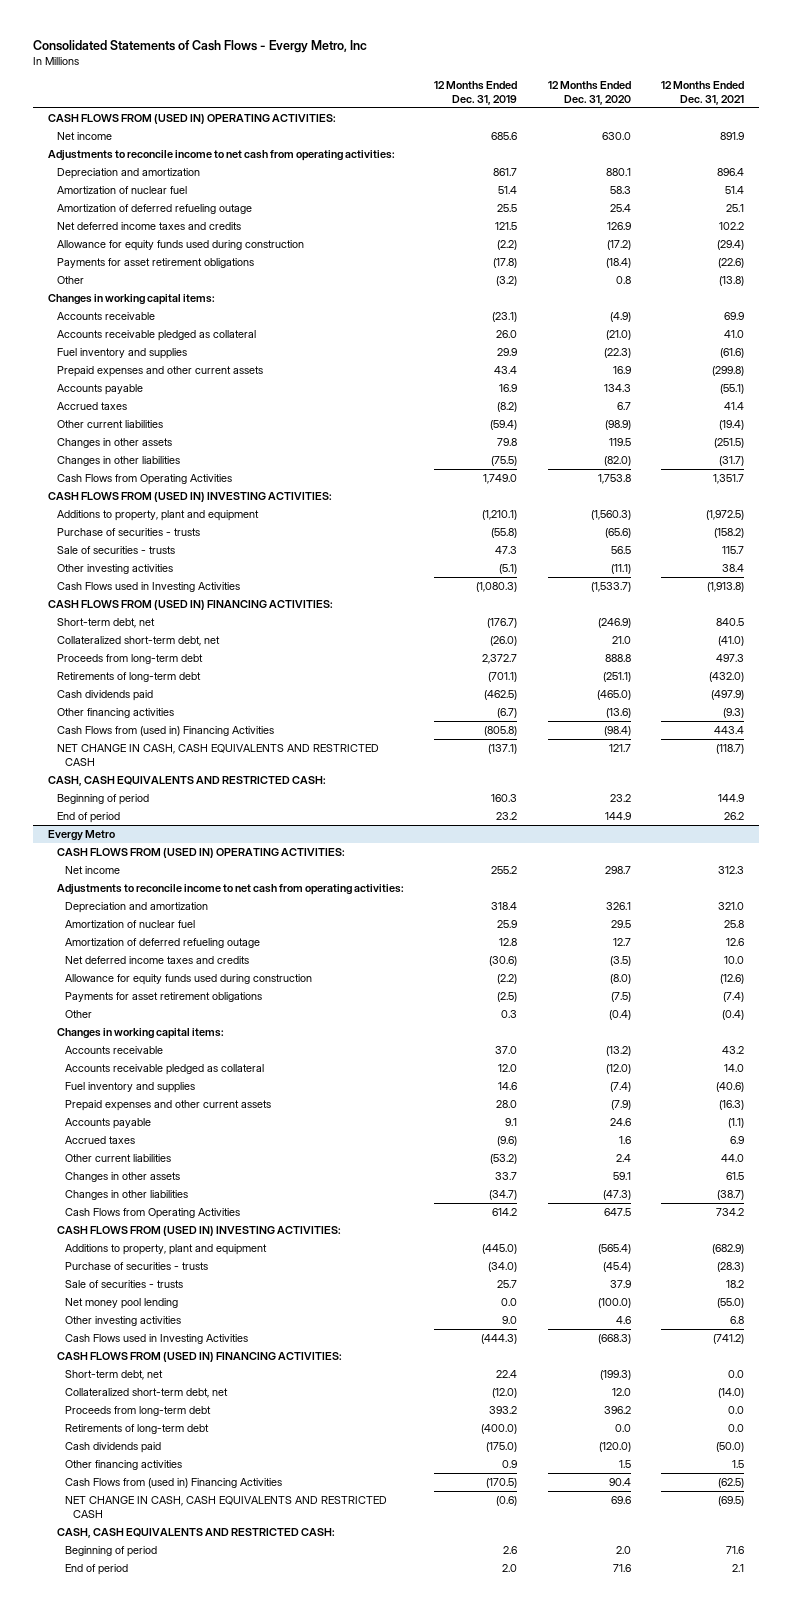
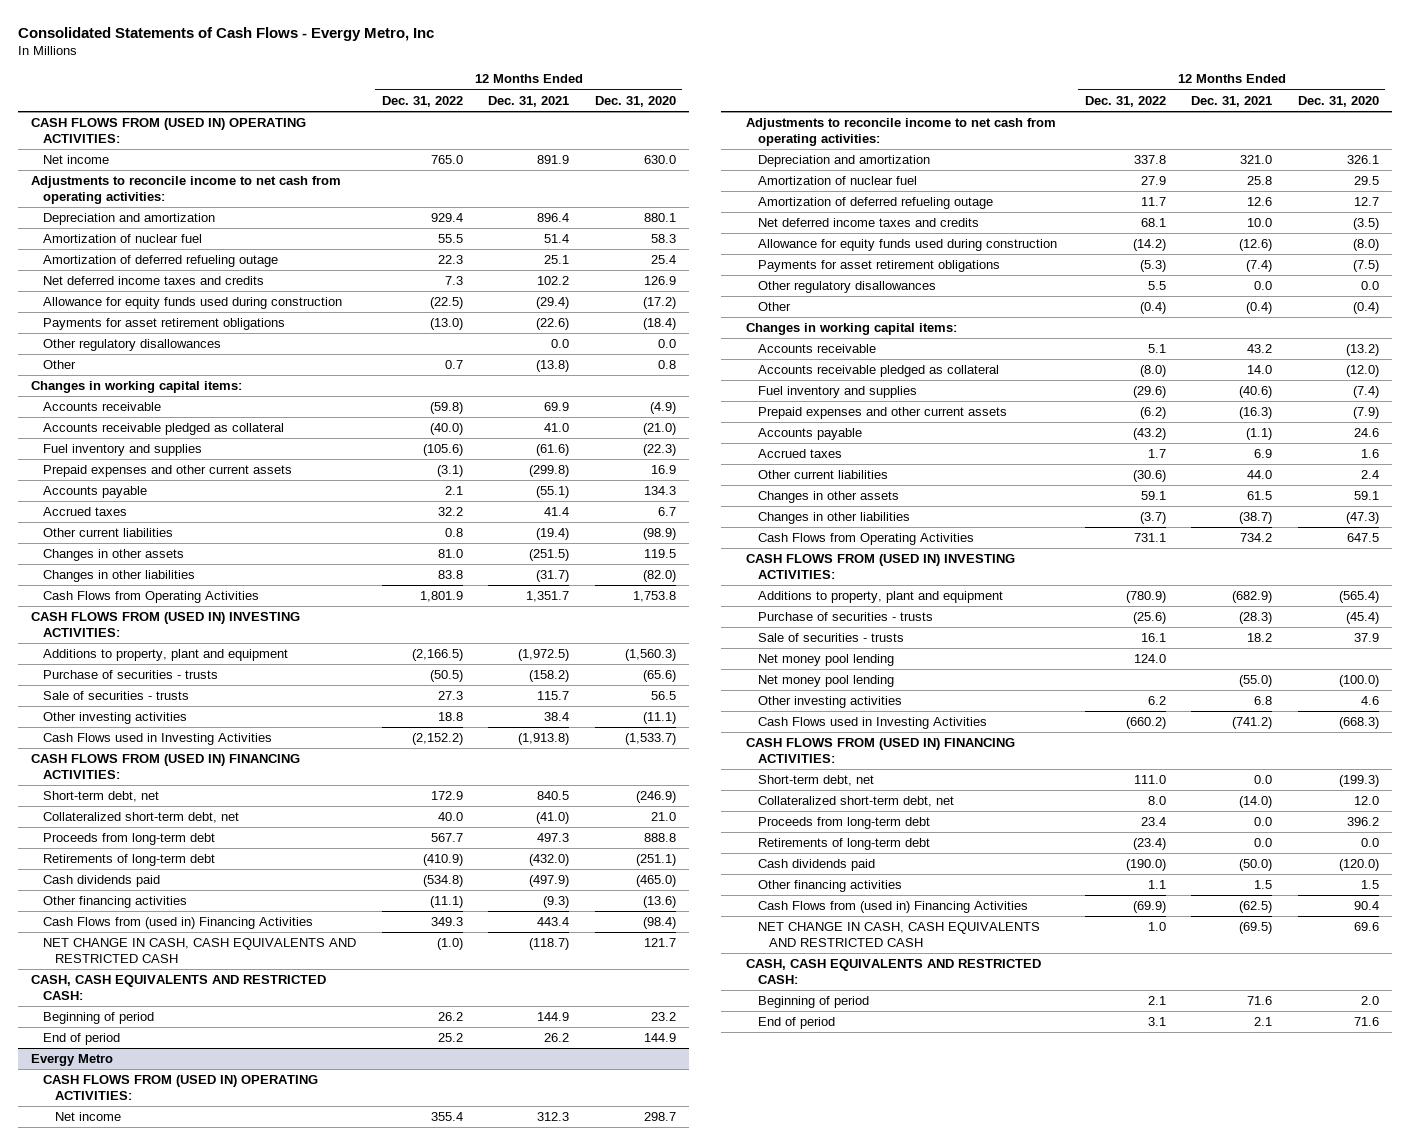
[434,80,518,105] 12 Months Ended Dec. 31, 2019 -> none
none -> [381,95,463,107] Dec. 31, 2022
none -> [42,339,221,352] Other regulatory disallowances
none -> [757,281,936,294] Other regulatory disallowances
none -> [757,654,894,667] Net money pool lending

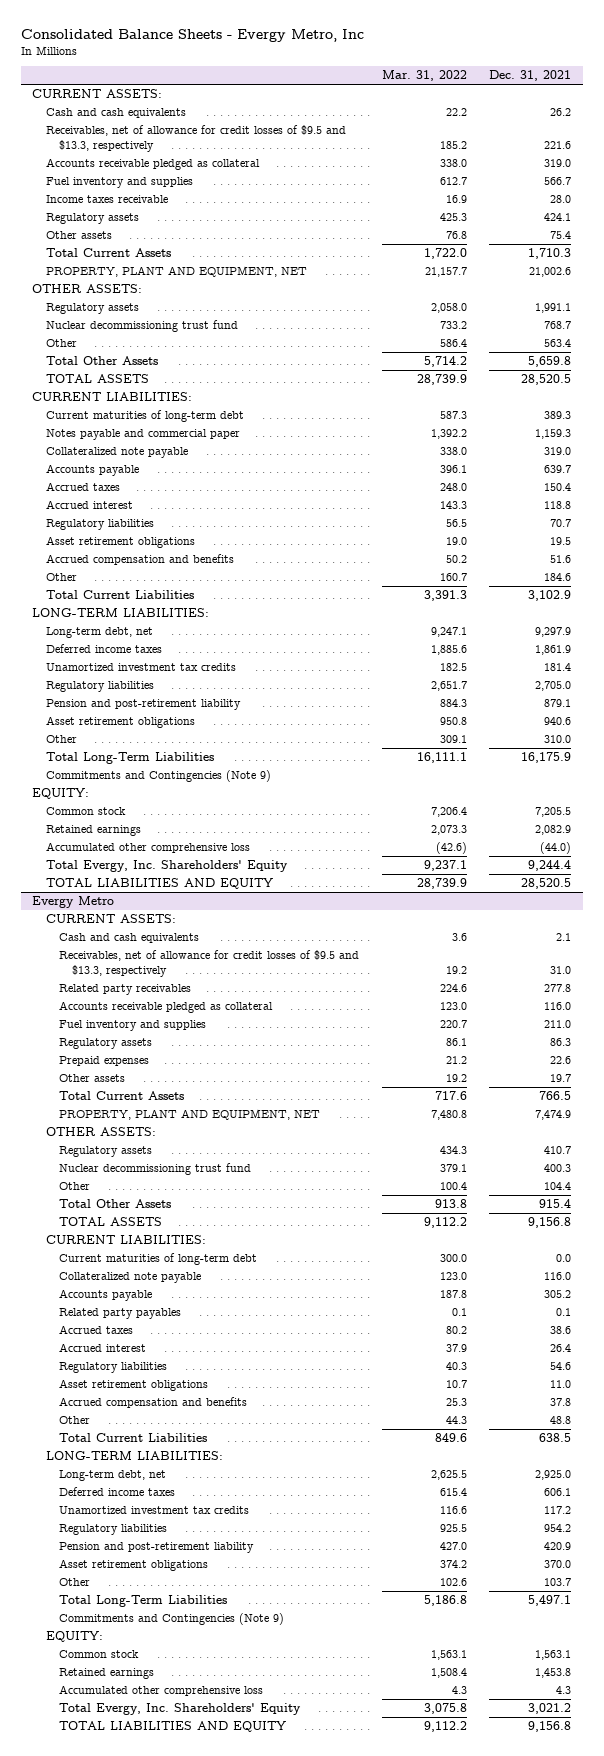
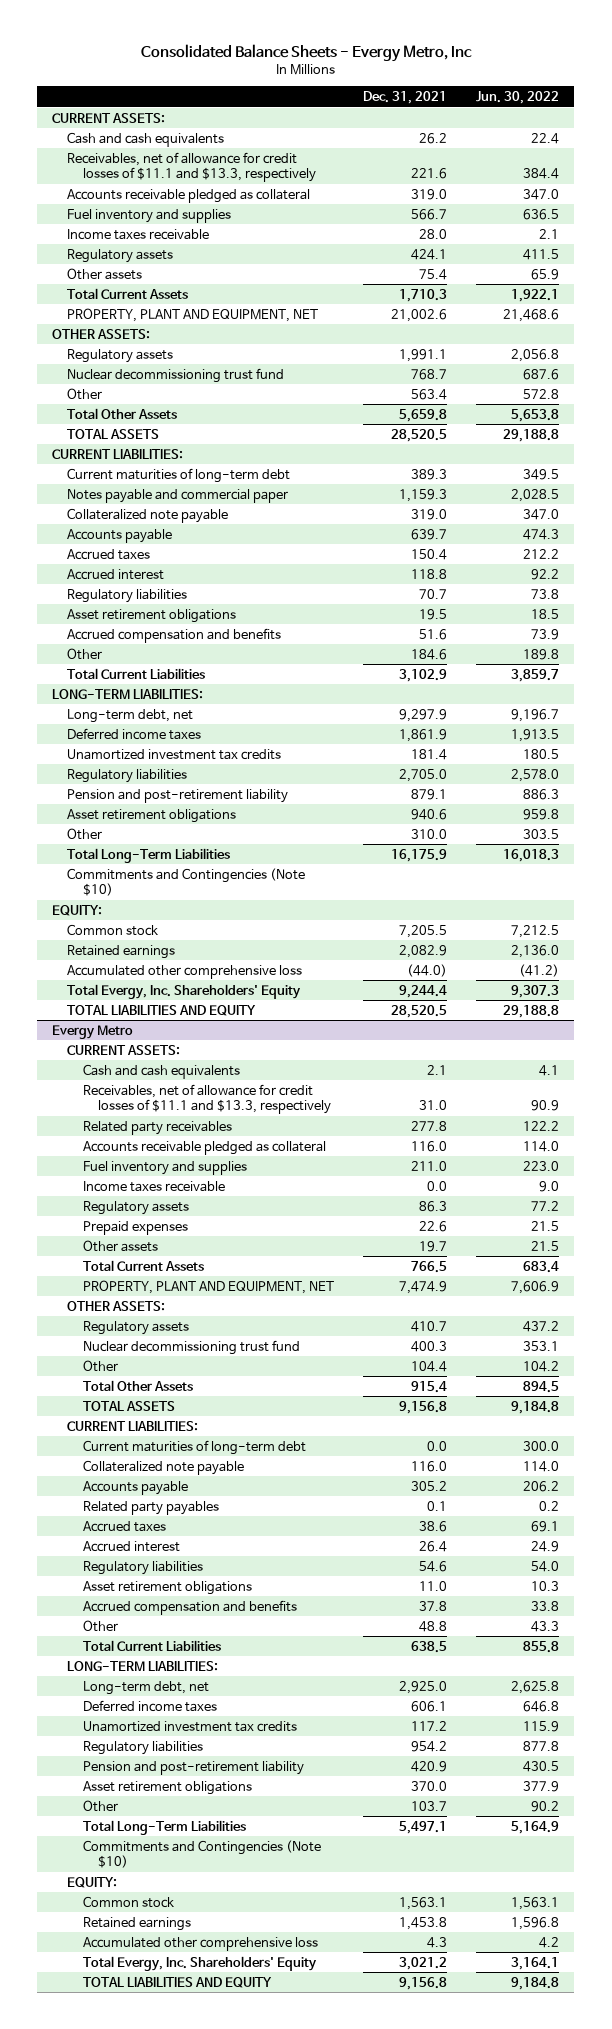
[381,70,467,82] Mar. 31, 2022 -> none
none -> [476,91,560,105] Jun. 30, 2022
[45,125,346,153] Receivables, net of allowance for credit losses of $9.5 and $13.3, respectively -> [67,151,316,183] Receivables, net of allowance for credit losses of $11.1 and $13.3, respectively
[45,770,271,783] Commitments and Contingencies (Note 9) -> [67,867,306,897] Commitments and Contingencies (Note $10)
[58,950,359,978] Receivables, net of allowance for credit losses of $9.5 and $13.3, respectively -> [82,1083,332,1115] Receivables, net of allowance for credit losses of $11.1 and $13.3, respectively
none -> [82,1180,225,1192] Income taxes receivable
[58,1613,284,1626] Commitments and Contingencies (Note 9) -> [82,1839,321,1869] Commitments and Contingencies (Note $10)

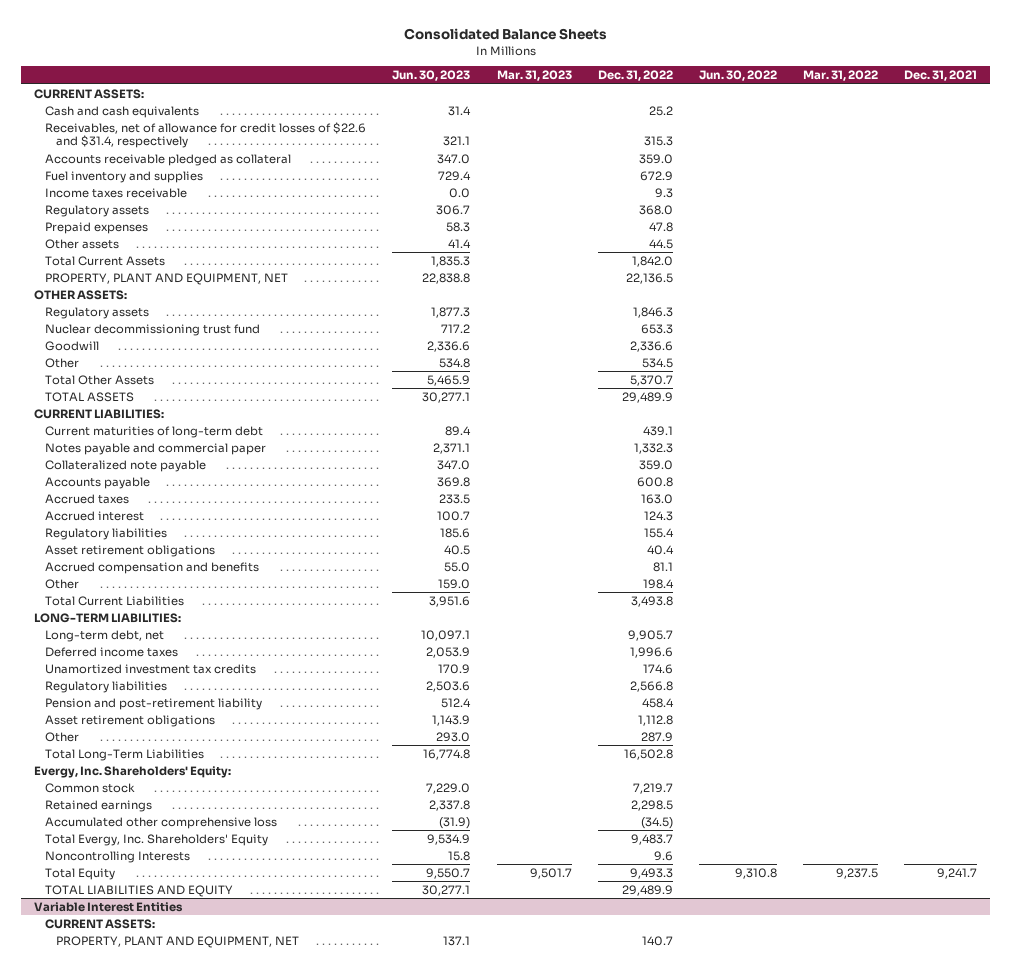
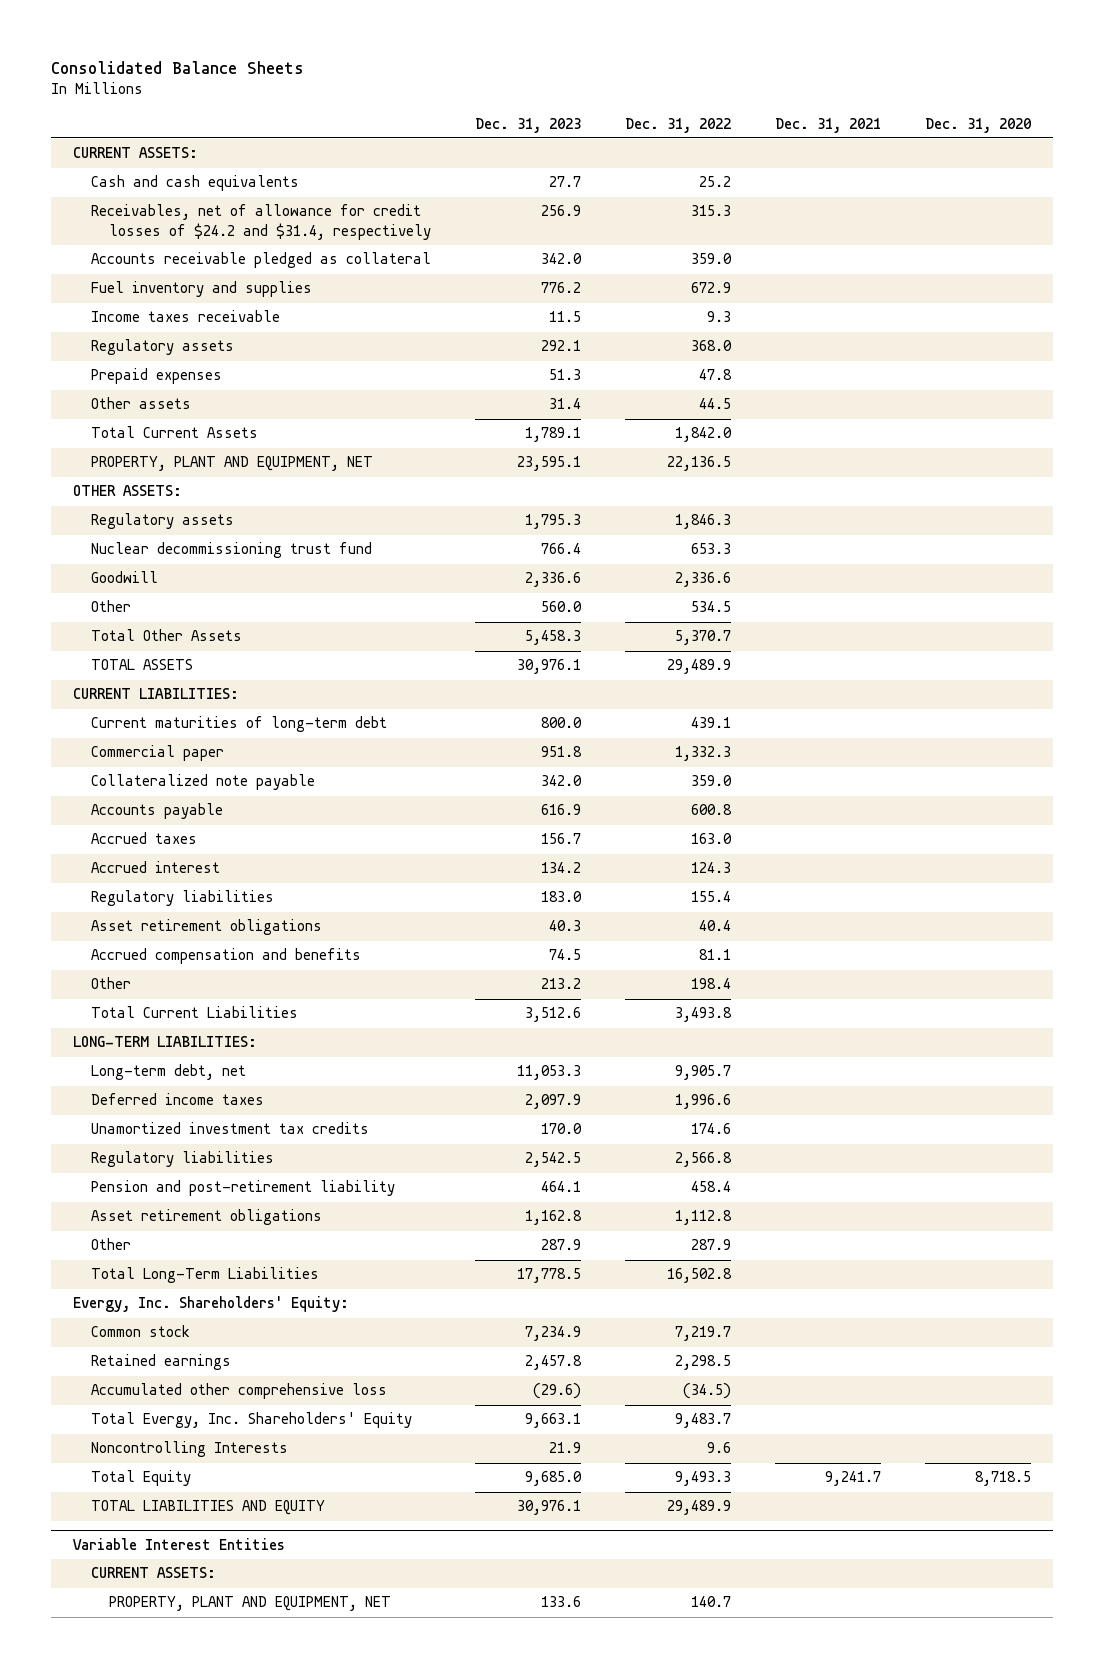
[392,70,471,82] Jun. 30, 2023 -> none
[496,70,572,82] Mar. 31, 2023 -> none
[698,70,777,82] Jun. 30, 2022 -> none
[802,70,878,82] Mar. 31, 2022 -> none
none -> [475,117,582,133] Dec. 31, 2023
none -> [925,117,1032,133] Dec. 31, 2020
[45,121,367,149] Receivables, net of allowance for credit losses of $22.6 and $31.4, respectively -> [91,204,432,240] Receivables, net of allowance for credit losses of $24.2 and $31.4, respectively
[45,442,267,455] Notes payable and commercial paper -> [91,745,225,762] Commercial paper

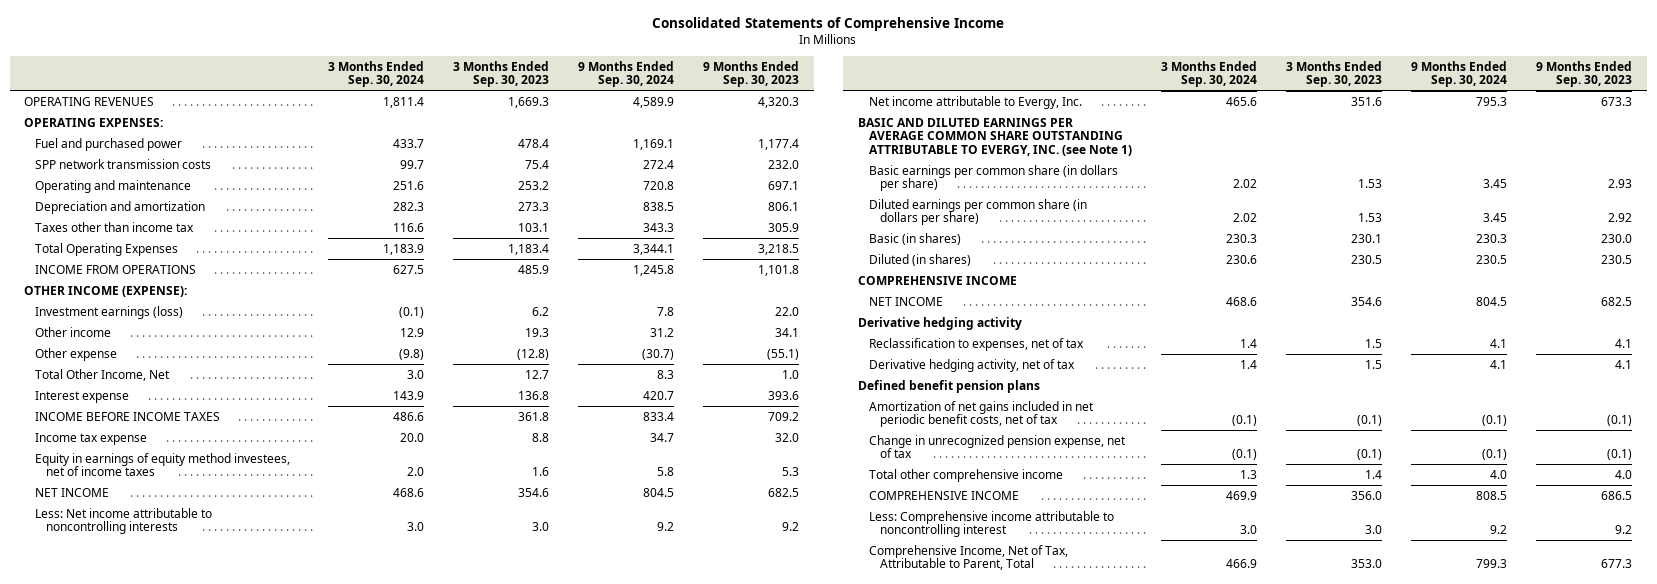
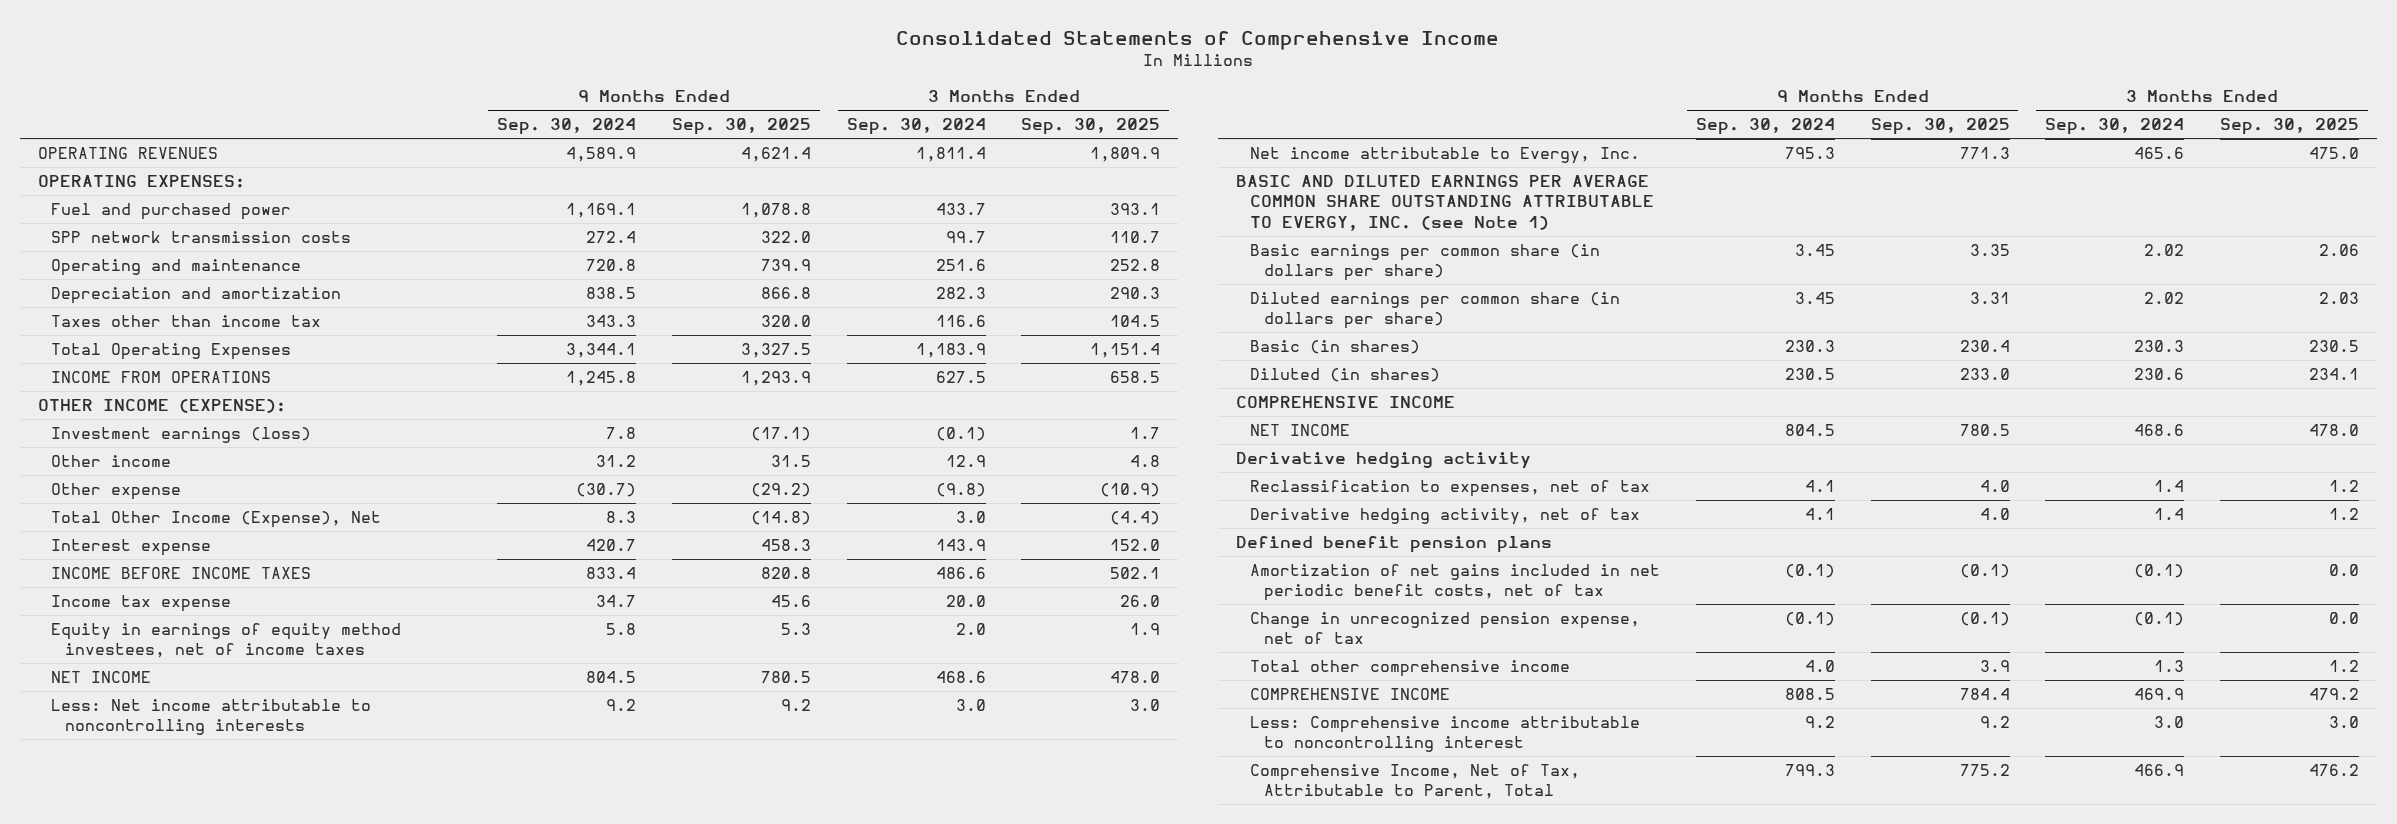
[452,60,549,88] 3 Months Ended Sep. 30, 2023 -> none
[702,60,799,88] 9 Months Ended Sep. 30, 2023 -> none
none -> [671,118,811,136] Sep. 30, 2025
none -> [1021,118,1161,136] Sep. 30, 2025
[35,368,171,381] Total Other Income, Net -> [51,511,382,529] Total Other Income (Expense), Net

